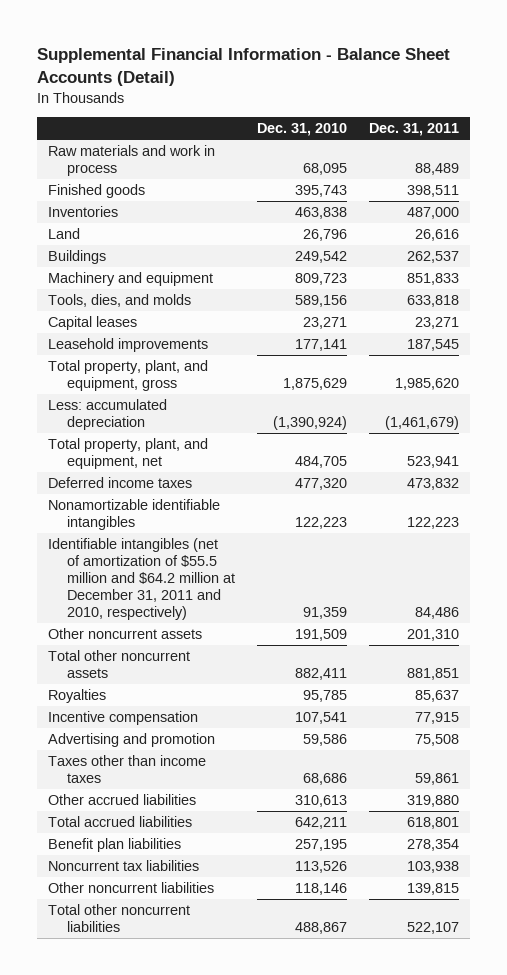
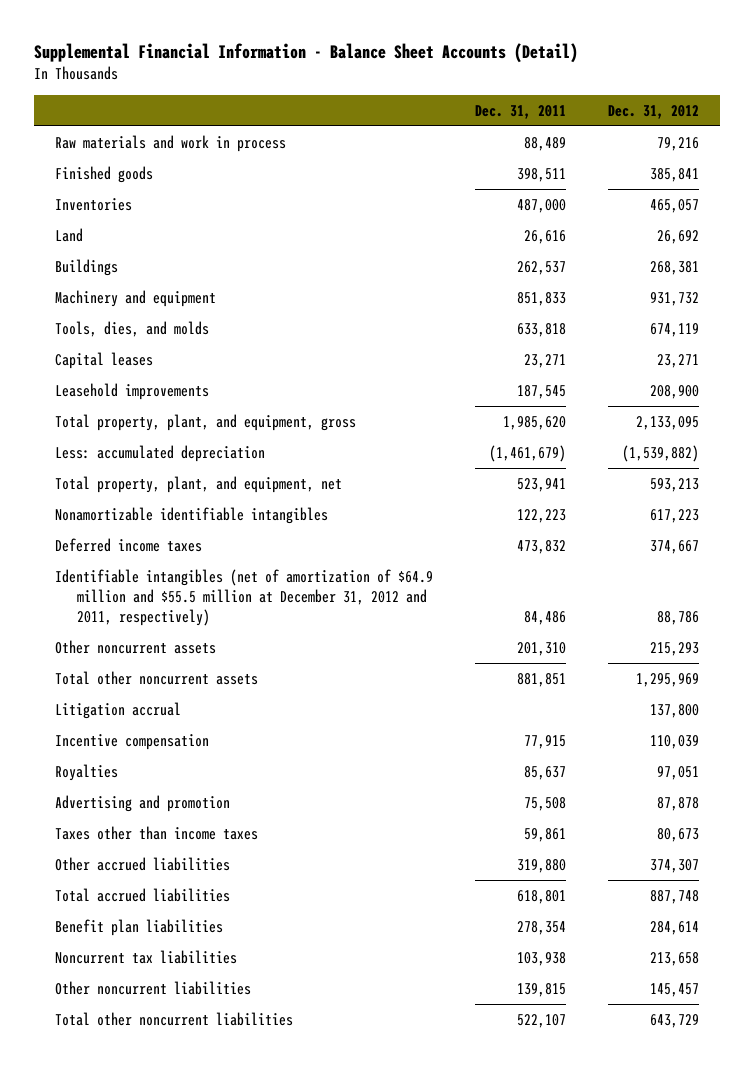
[256,123,347,137] Dec. 31, 2010 -> none
none -> [608,105,700,120] Dec. 31, 2012
[48,476,193,488] Deferred income taxes -> [54,537,202,552] Deferred income taxes
[48,537,235,621] Identifiable intangibles (net of amortization of $55.5 million and $64.2 million at December 31, 2011 and 2010, respectively) -> [54,568,433,626] Identifiable intangibles (net of amortization of $64.9 million and $55.5 million at December 31, 2012 and 2011, respectively)
none -> [54,701,181,719] Litigation accrual
[48,688,107,703] Royalties -> [54,763,118,781] Royalties

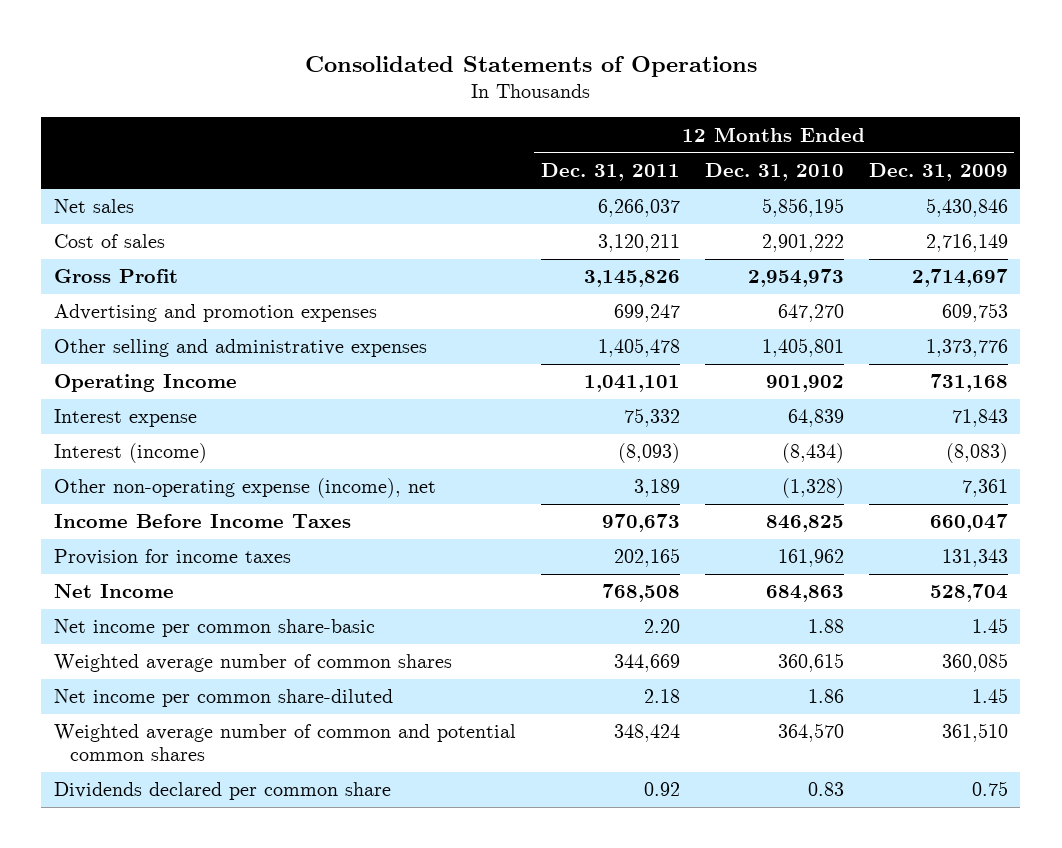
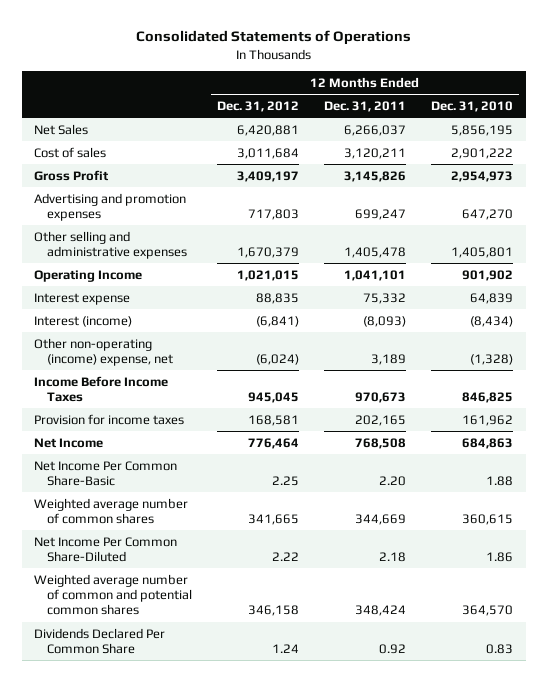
[868,163,1008,182] Dec. 31, 2009 -> none
none -> [217,100,300,112] Dec. 31, 2012
[53,199,134,214] Net sales -> [34,123,89,135] Net Sales
[53,478,436,499] Other non-operating expense (income), net -> [34,337,174,366] Other non-operating (income) expense, net
[53,619,375,638] Net income per common share-basic -> [34,460,178,486] Net Income Per Common Share-Basic
[53,689,393,708] Net income per common share-diluted -> [34,536,178,562] Net Income Per Common Share-Diluted
[53,782,391,801] Dividends declared per common share -> [34,627,166,654] Dividends Declared Per Common Share

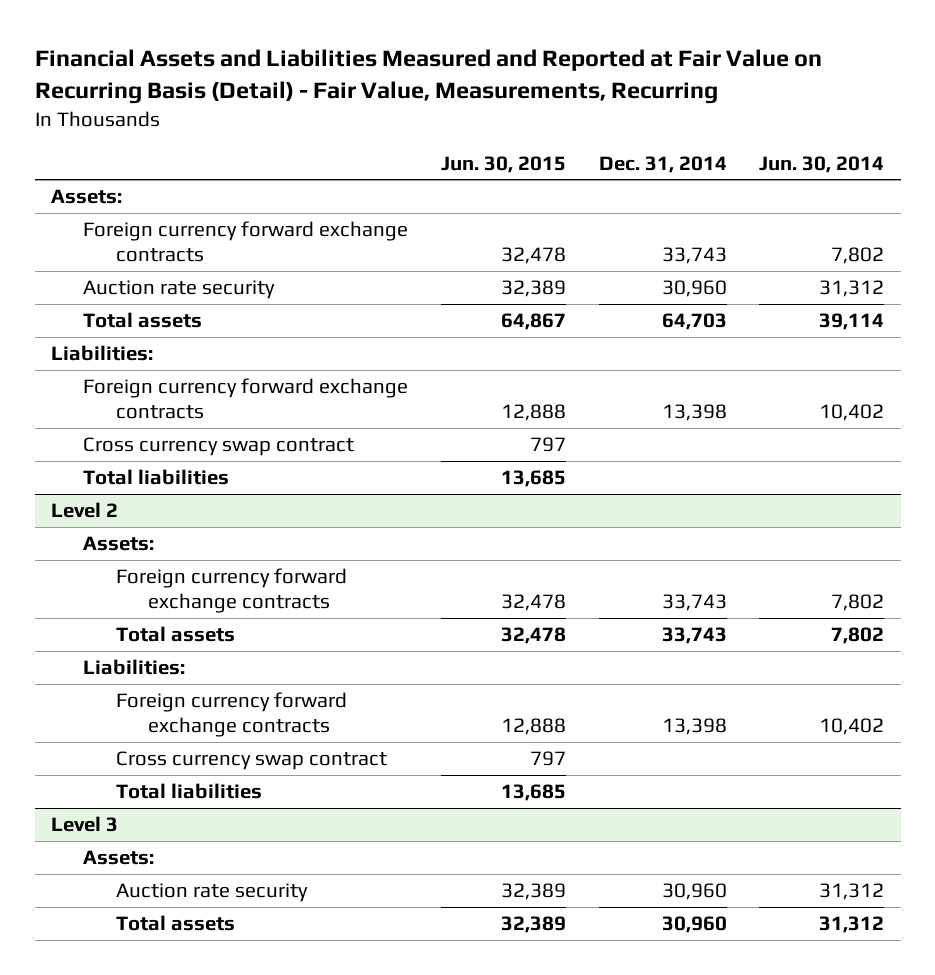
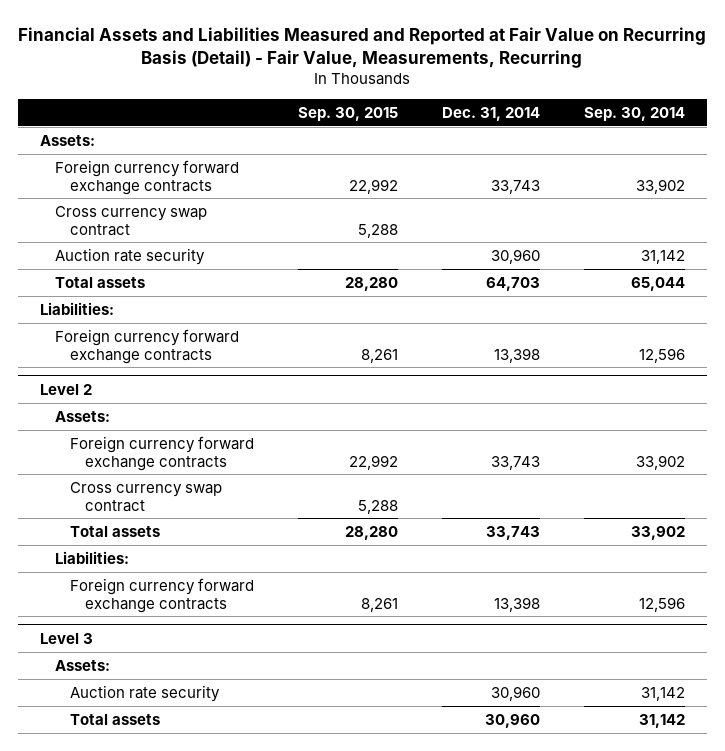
[441,155,567,173] Jun. 30, 2015 -> none
[759,155,885,173] Jun. 30, 2014 -> none
none -> [297,106,398,121] Sep. 30, 2015
none -> [584,106,686,121] Sep. 30, 2014
[83,437,355,457] Cross currency swap contract -> [54,205,207,236] Cross currency swap contract
[83,469,230,486] Total liabilities -> none
[115,751,387,771] Cross currency swap contract -> [69,481,222,512] Cross currency swap contract
[115,783,262,800] Total liabilities -> none

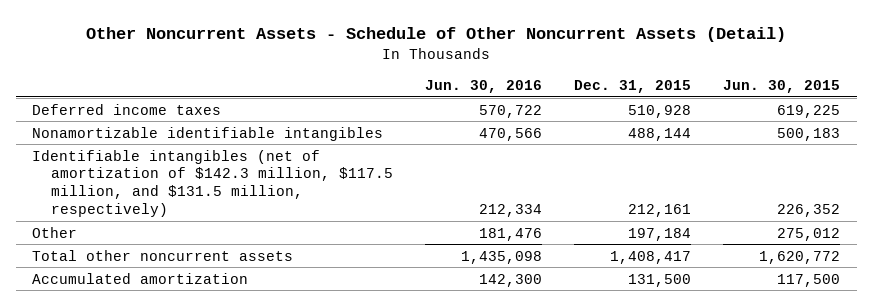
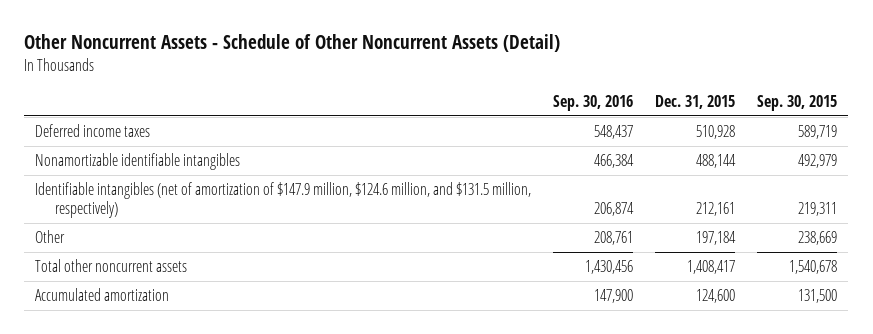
[424,79,542,93] Jun. 30, 2016 -> none
[723,79,841,93] Jun. 30, 2015 -> none
none -> [553,95,634,112] Sep. 30, 2016
none -> [757,95,838,112] Sep. 30, 2015
[31,149,393,217] Identifiable intangibles (net of amortization of $142.3 million, $117.5 million, and $131.5 million, respectively) -> [35,182,532,219] Identifiable intangibles (net of amortization of $147.9 million, $124.6 million, and $131.5 million, respectively)
[628,273,692,287] 131,500 -> [696,289,736,304] 124,600

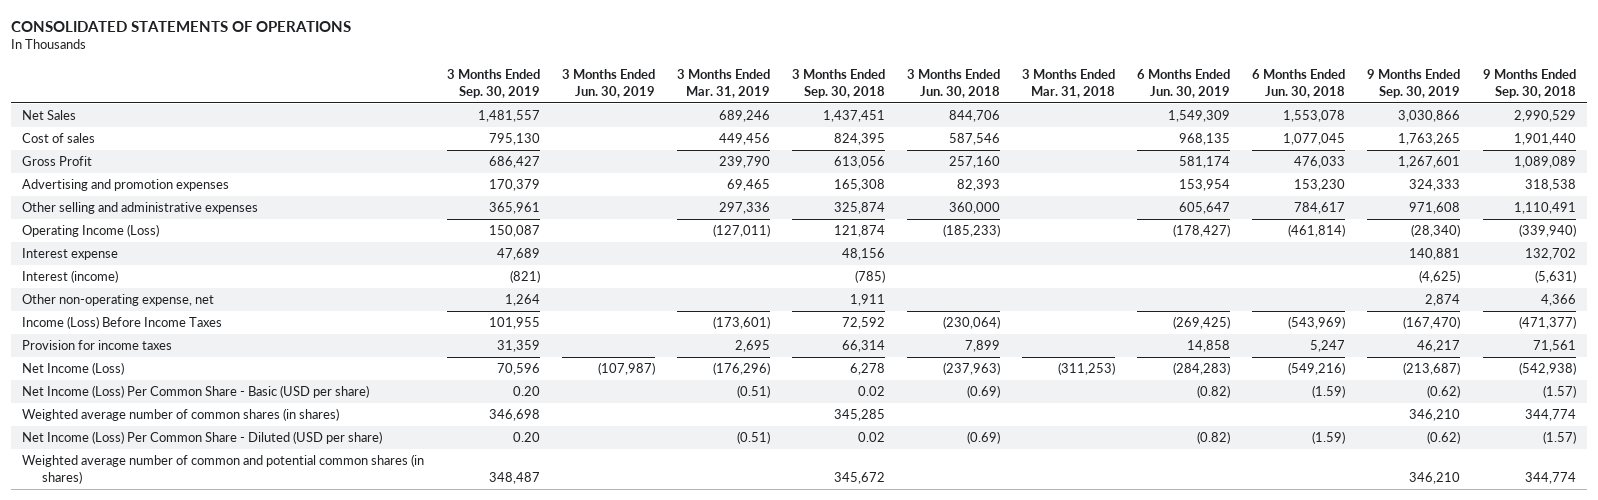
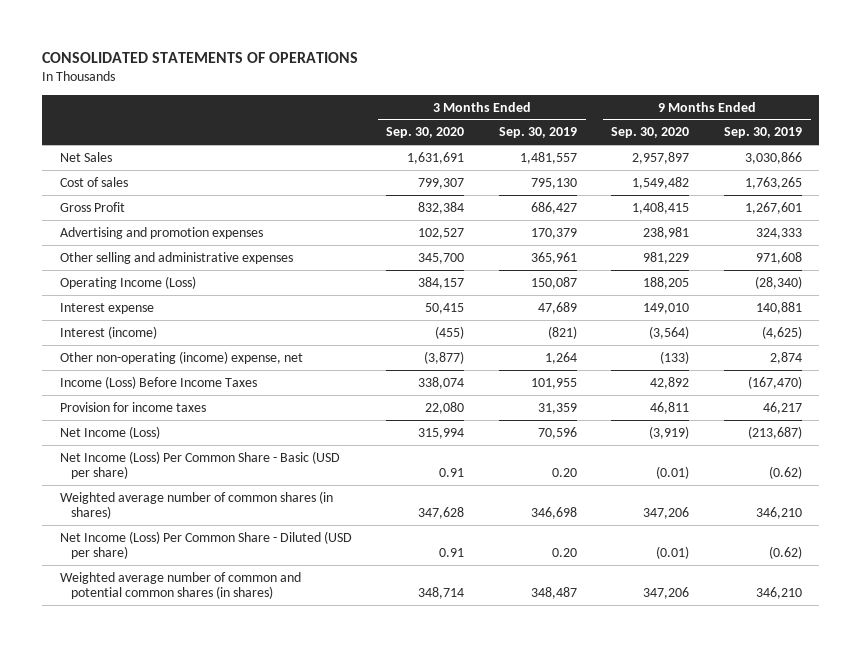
[561,69,655,98] 3 Months Ended Jun. 30, 2019 -> none
[676,69,770,98] 3 Months Ended Mar. 31, 2019 -> none
[791,69,885,98] 3 Months Ended Sep. 30, 2018 -> none
[907,69,1001,98] 3 Months Ended Jun. 30, 2018 -> none
[1022,69,1116,98] 3 Months Ended Mar. 31, 2018 -> none
[1137,69,1231,98] 6 Months Ended Jun. 30, 2019 -> none
[1252,69,1346,98] 6 Months Ended Jun. 30, 2018 -> none
[1482,69,1576,98] 9 Months Ended Sep. 30, 2018 -> none
none -> [386,127,465,139] Sep. 30, 2020
none -> [611,127,690,139] Sep. 30, 2020
[22,294,215,307] Other non-operating expense, net -> [59,350,303,364] Other non-operating (income) expense, net

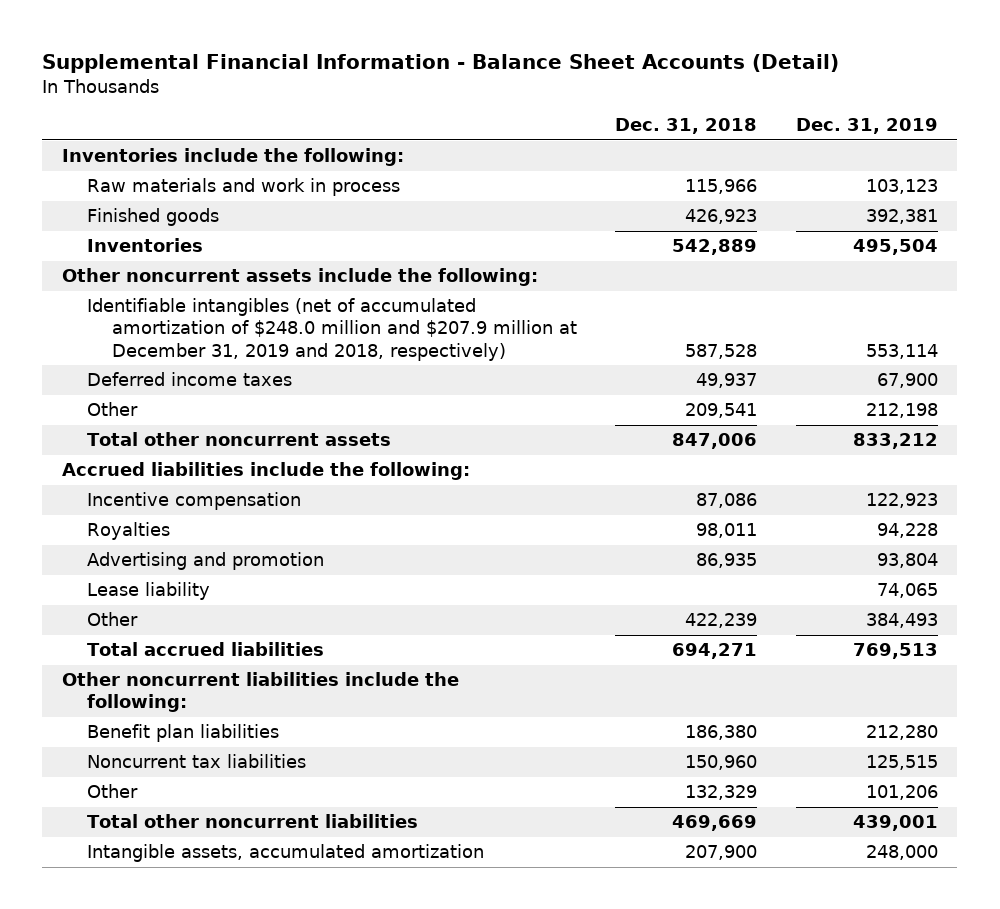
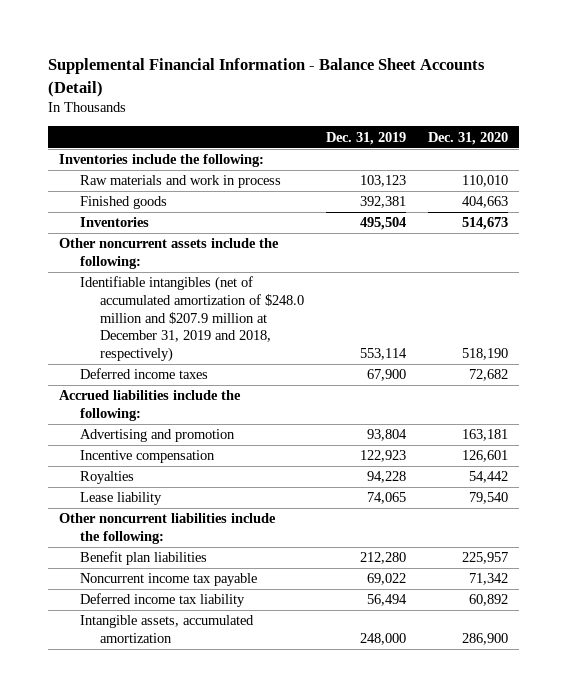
[615,118,758,135] Dec. 31, 2018 -> none
none -> [428,131,509,145] Dec. 31, 2020
[86,402,138,417] Other -> none
[86,432,391,447] Total other noncurrent assets -> none
[86,552,324,571] Advertising and promotion -> [79,429,235,443] Advertising and promotion
[86,612,138,627] Other -> none
[86,642,324,657] Total accrued liabilities -> none
[86,754,306,769] Noncurrent tax liabilities -> none
[86,784,138,799] Other -> none
[86,814,418,829] Total other noncurrent liabilities -> none
none -> [79,573,257,587] Noncurrent income tax payable
none -> [79,593,245,608] Deferred income tax liability

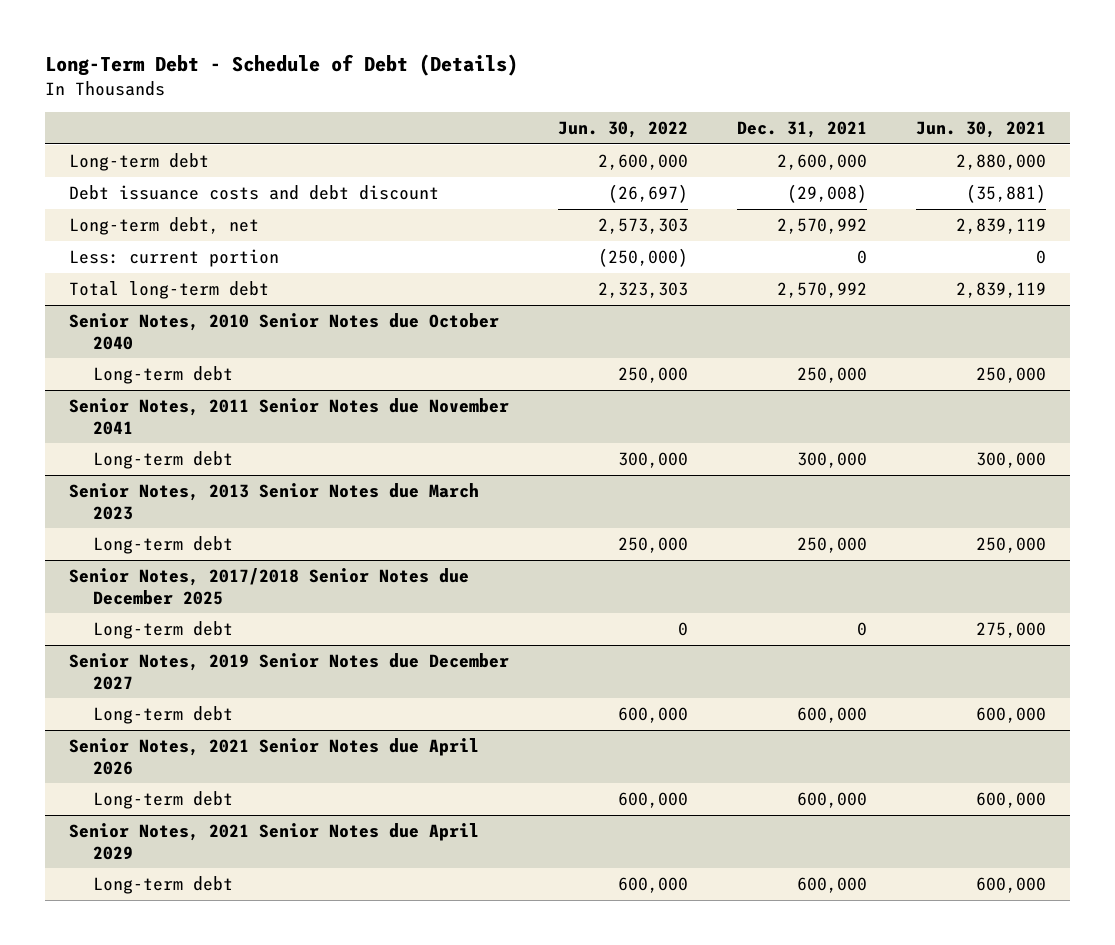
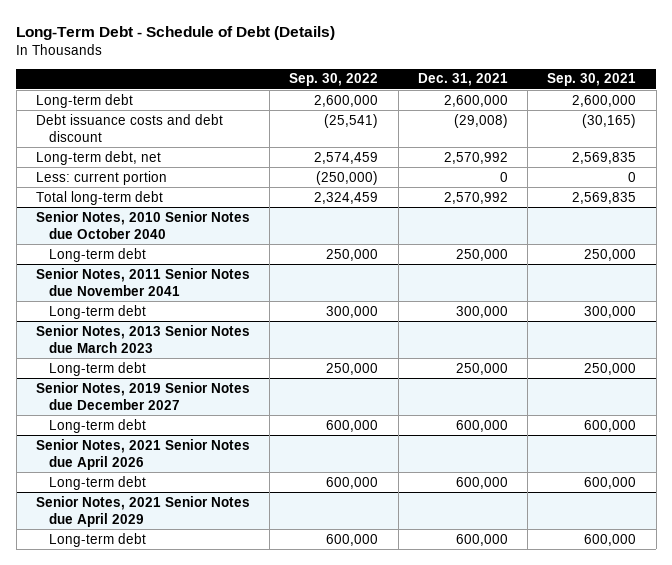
[558,120,689,138] Jun. 30, 2022 -> none
[915,120,1046,138] Jun. 30, 2021 -> none
none -> [289,73,379,87] Sep. 30, 2022
none -> [547,73,637,87] Sep. 30, 2021
[69,567,470,605] Senior Notes, 2017/2018 Senior Notes due December 2025 -> none
[93,620,234,639] Long-term debt -> none

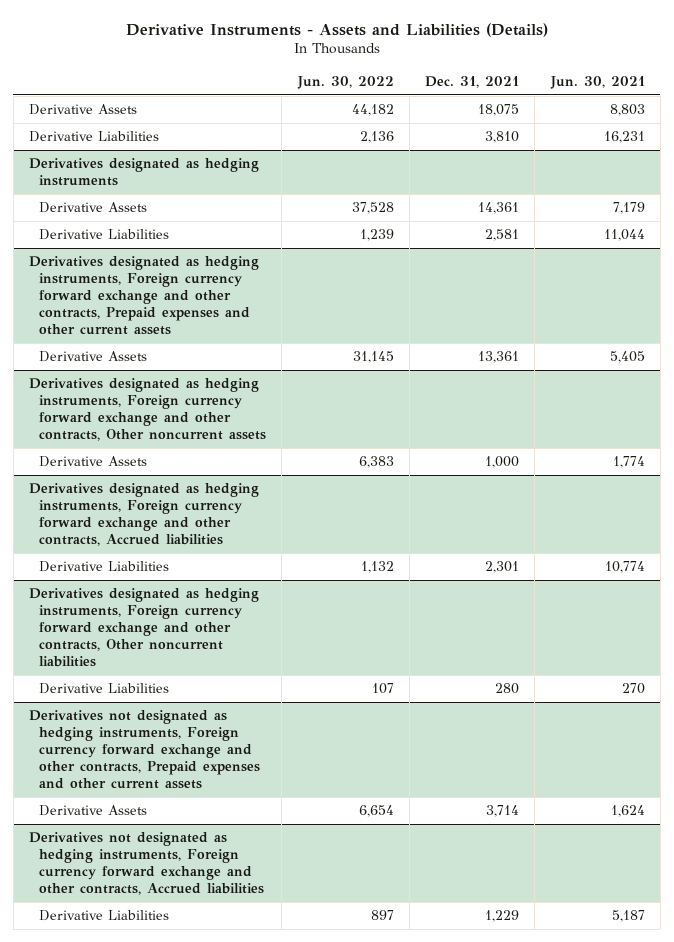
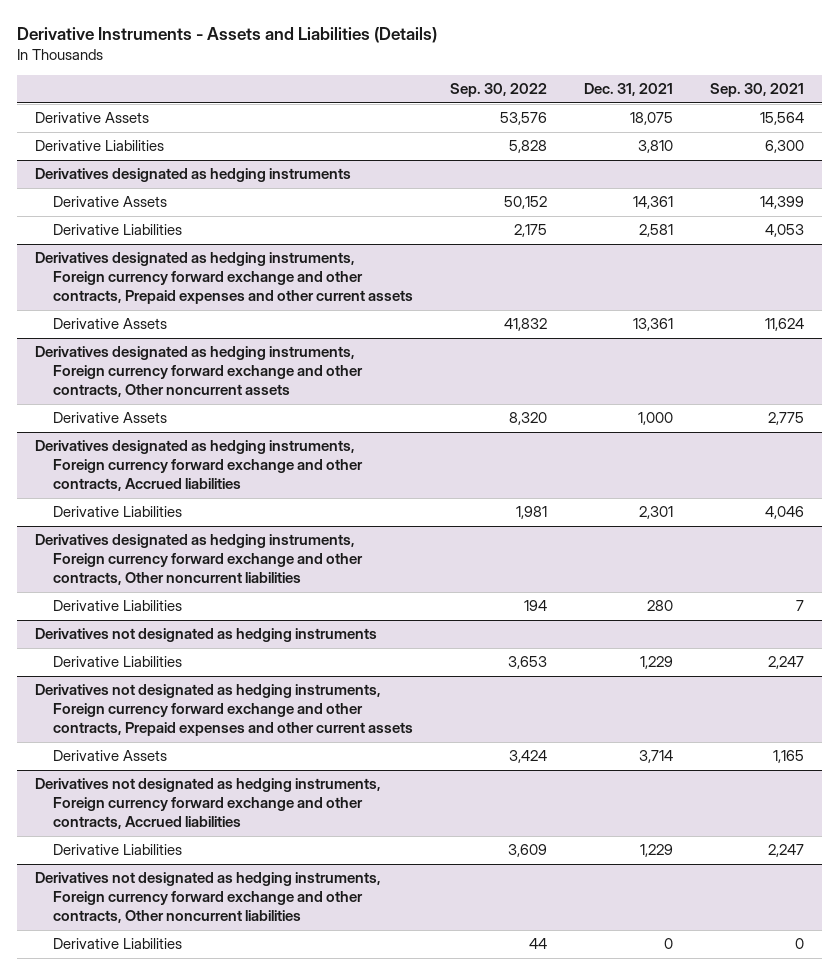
[296,75,394,89] Jun. 30, 2022 -> none
[549,75,645,89] Jun. 30, 2021 -> none
none -> [450,83,548,98] Sep. 30, 2022
none -> [709,83,804,98] Sep. 30, 2021
none -> [35,628,378,643] Derivatives not designated as hedging instruments
none -> [53,656,183,668] Derivative Liabilities
none -> [35,872,382,924] Derivatives not designated as hedging instruments, Foreign currency forward exchange and other contracts, Other noncurrent liabilities
none -> [53,938,183,950] Derivative Liabilities

